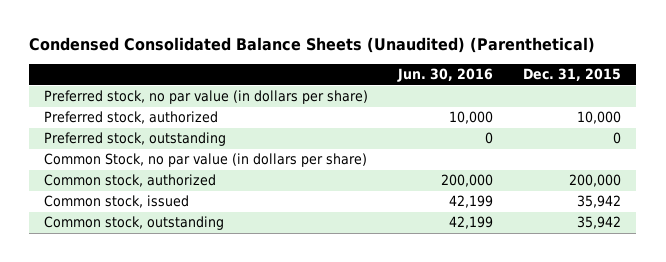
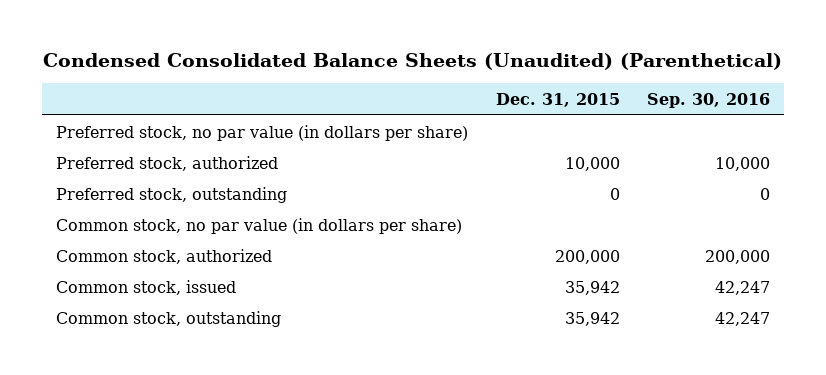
[397,68,494,83] Jun. 30, 2016 -> none
none -> [647,92,771,108] Sep. 30, 2016
[44,153,368,168] Common Stock, no par value (in dollars per share) -> [56,217,463,234] Common stock, no par value (in dollars per share)

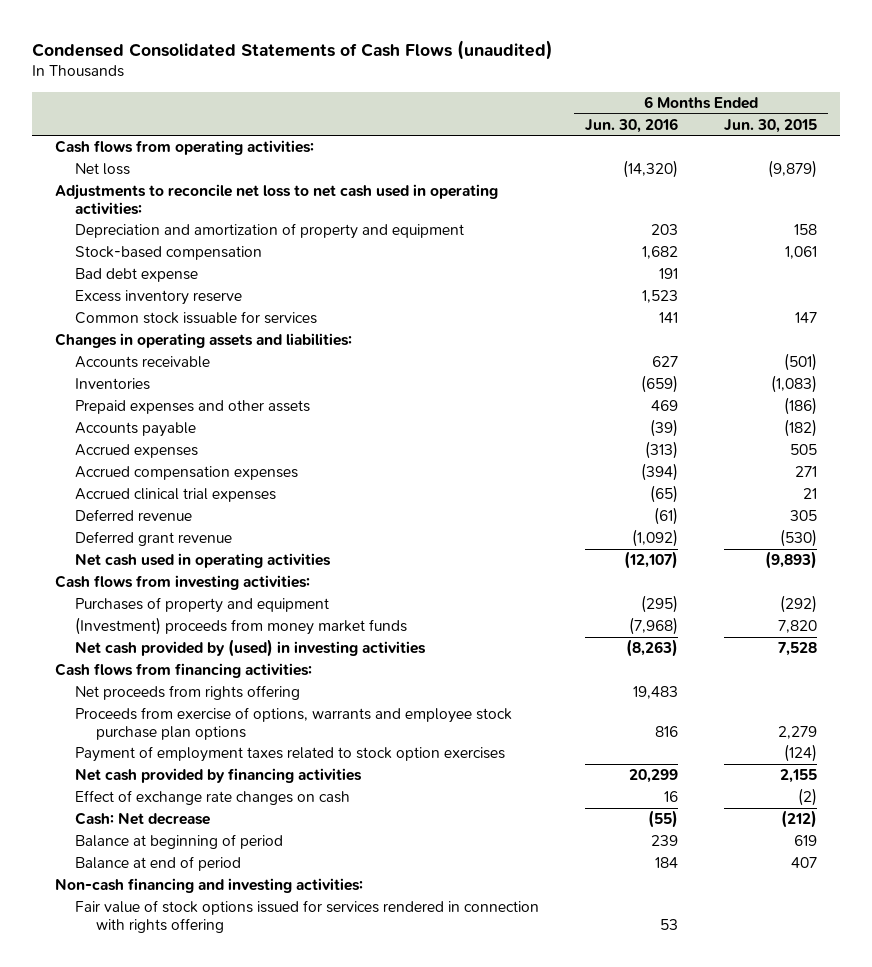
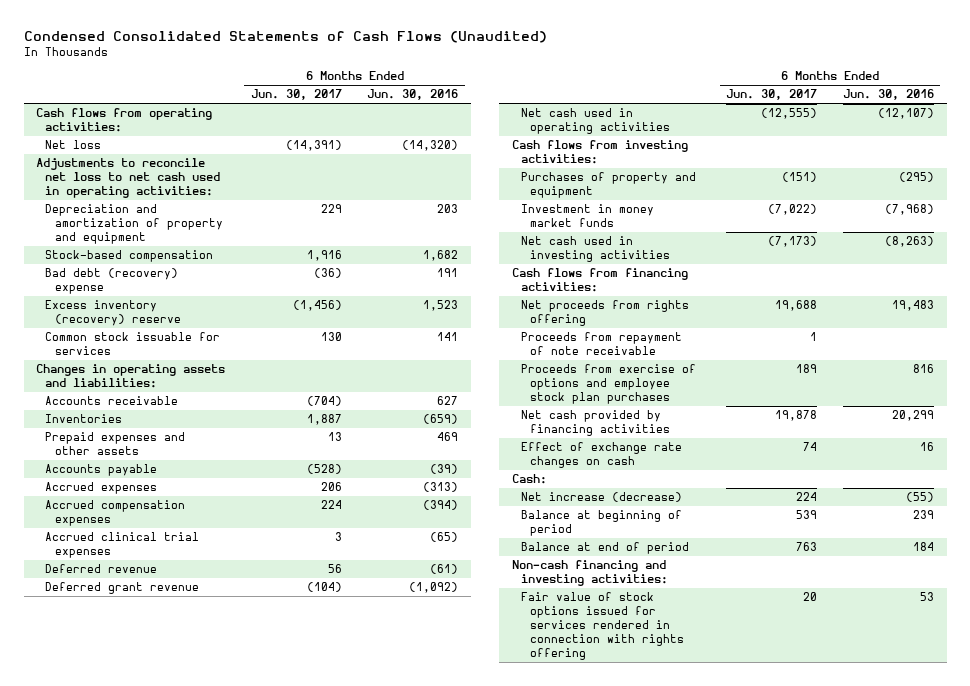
[31,39,553,60] Condensed Consolidated Statements of Cash Flows (unaudited) -> [23,30,547,43] Condensed Consolidated Statements of Cash Flows (Unaudited)
[723,118,817,133] Jun. 30, 2015 -> none
none -> [250,89,342,101] Jun. 30, 2017
[75,268,199,283] Bad debt expense -> [45,268,179,295] Bad debt (recovery) expense
[75,290,243,306] Excess inventory reserve -> [45,300,181,327] Excess inventory (recovery) reserve
[75,617,408,636] (Investment) proceeds from money market funds -> [520,204,654,228] Investment in money market funds
[75,639,427,658] Net cash provided by (used) in investing activities -> [520,236,670,263] Net cash used in investing activities
[75,746,506,763] Payment of employment taxes related to stock option exercises -> none
none -> [520,332,682,356] Proceeds from repayment of note receivable
[75,707,513,740] Proceeds from exercise of options, warrants and employee stock purchase plan options -> [520,364,696,405] Proceeds from exercise of options and employee stock plan purchases
none -> [511,474,547,485] Cash:
[75,812,211,826] Cash: Net decrease -> [520,492,682,503] Net increase (decrease)

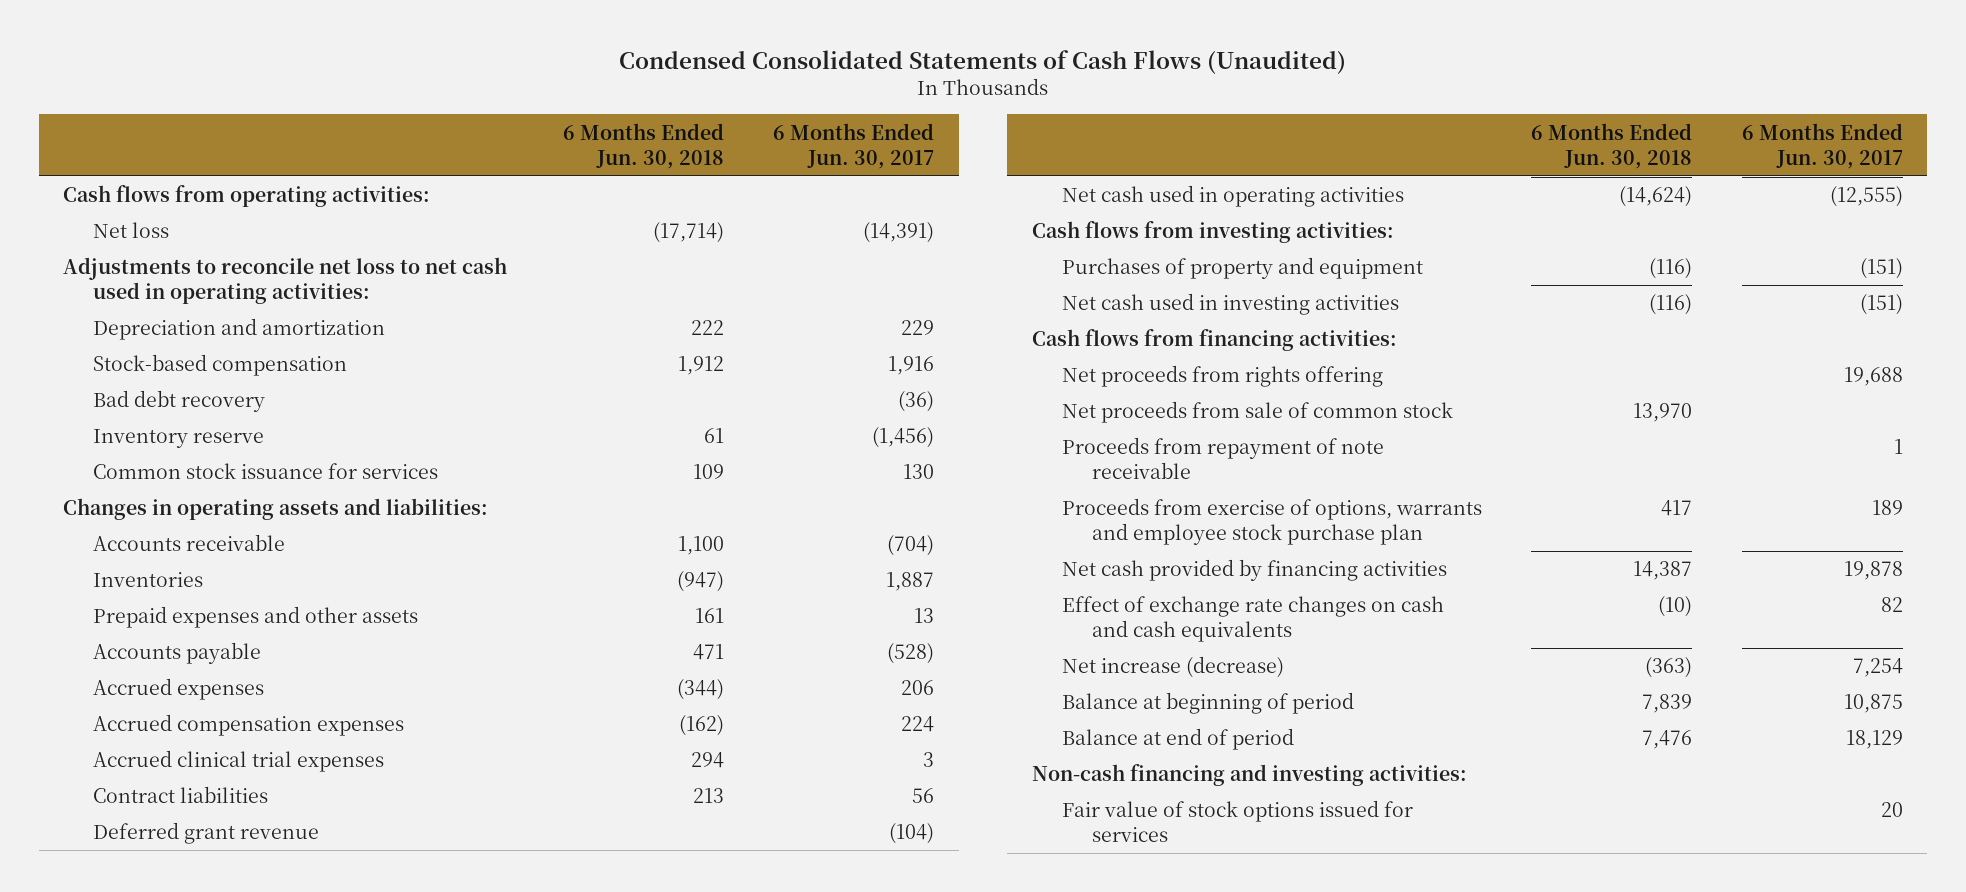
[367,89,459,101] Jun. 30, 2016 -> none
none -> [562,122,724,169] 6 Months Ended Jun. 30, 2018
[45,204,223,245] Depreciation and amortization of property and equipment -> [93,318,386,341] Depreciation and amortization
[45,268,179,295] Bad debt (recovery) expense -> [93,390,266,413] Bad debt recovery
[45,300,181,327] Excess inventory (recovery) reserve -> [93,429,265,449] Inventory reserve
[45,332,221,356] Common stock issuable for services -> [93,463,439,480] Common stock issuance for services
[45,564,158,574] Deferred revenue -> none
none -> [93,786,269,804] Contract liabilities
[520,204,654,228] Investment in money market funds -> none
[768,236,818,248] (7,173) -> [1859,294,1903,316] (151)
none -> [1061,401,1453,424] Net proceeds from sale of common stock
[520,364,696,405] Proceeds from exercise of options and employee stock plan purchases -> [1061,498,1482,546] Proceeds from exercise of options, warrants and employee stock purchase plan
[511,474,547,485] Cash: -> none
[520,442,682,469] Effect of exchange rate changes on cash -> [1061,596,1444,643] Effect of exchange rate changes on cash and cash equivalents
[803,442,818,452] 74 -> [1880,597,1903,613] 82
[796,492,818,502] 224 -> [1852,658,1903,678] 7,254
[796,510,818,520] 539 -> [1843,694,1903,714] 10,875
[796,542,818,552] 763 -> [1845,730,1903,750] 18,129
[520,592,684,660] Fair value of stock options issued for services rendered in connection with rights offering -> [1061,800,1413,843] Fair value of stock options issued for services

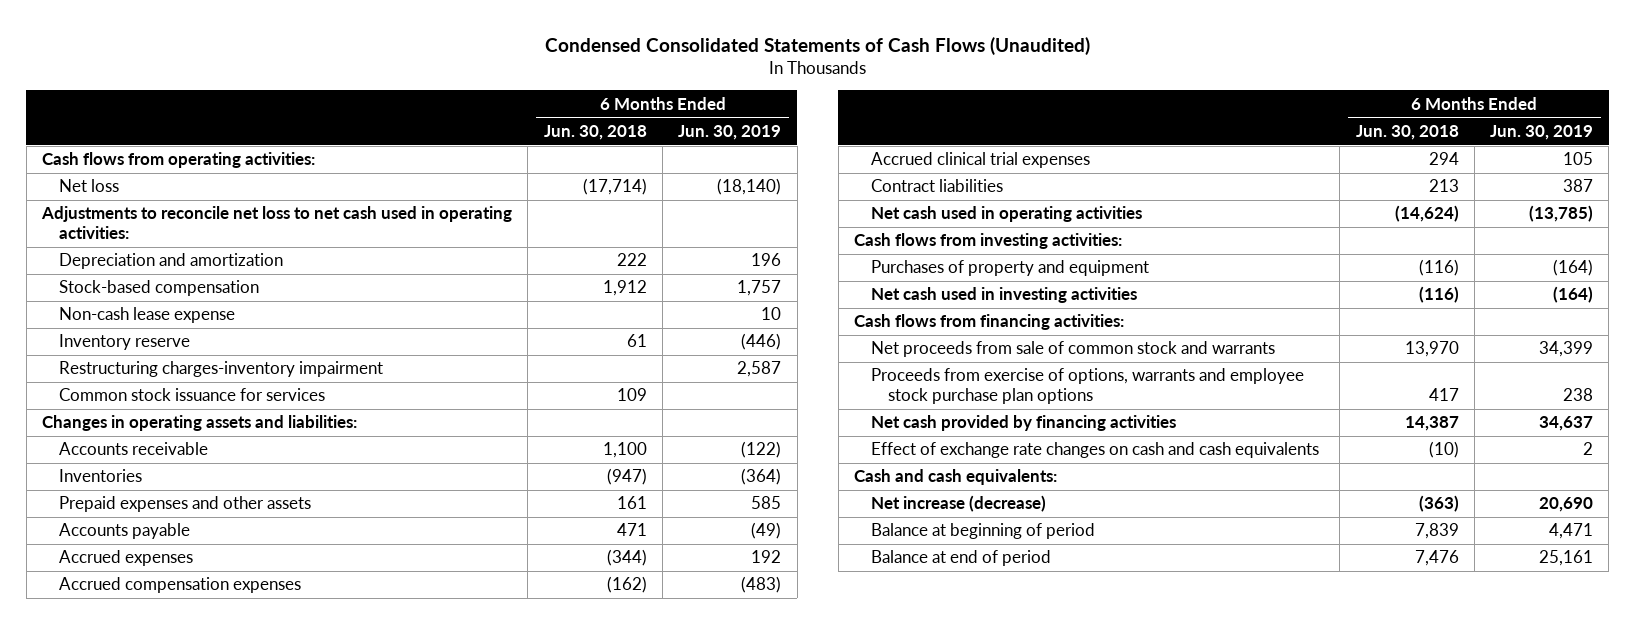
[773,122,935,169] 6 Months Ended Jun. 30, 2017 -> none
none -> [678,124,782,140] Jun. 30, 2019
[93,390,266,413] Bad debt recovery -> none
none -> [59,307,236,324] Non-cash lease expense
none -> [59,361,384,378] Restructuring charges-inventory impairment
[93,822,320,845] Deferred grant revenue -> none
[1061,365,1383,388] Net proceeds from rights offering -> none
[1061,437,1384,480] Proceeds from repayment of note receivable -> none
[1061,401,1453,424] Net proceeds from sale of common stock -> [870,341,1275,358] Net proceeds from sale of common stock and warrants
[1061,498,1482,546] Proceeds from exercise of options, warrants and employee stock purchase plan -> [870,368,1304,405] Proceeds from exercise of options, warrants and employee stock purchase plan options
none -> [853,469,1057,486] Cash and cash equivalents:
[1031,764,1467,787] Non-cash financing and investing activities: -> none
[1061,800,1413,843] Fair value of stock options issued for services -> none

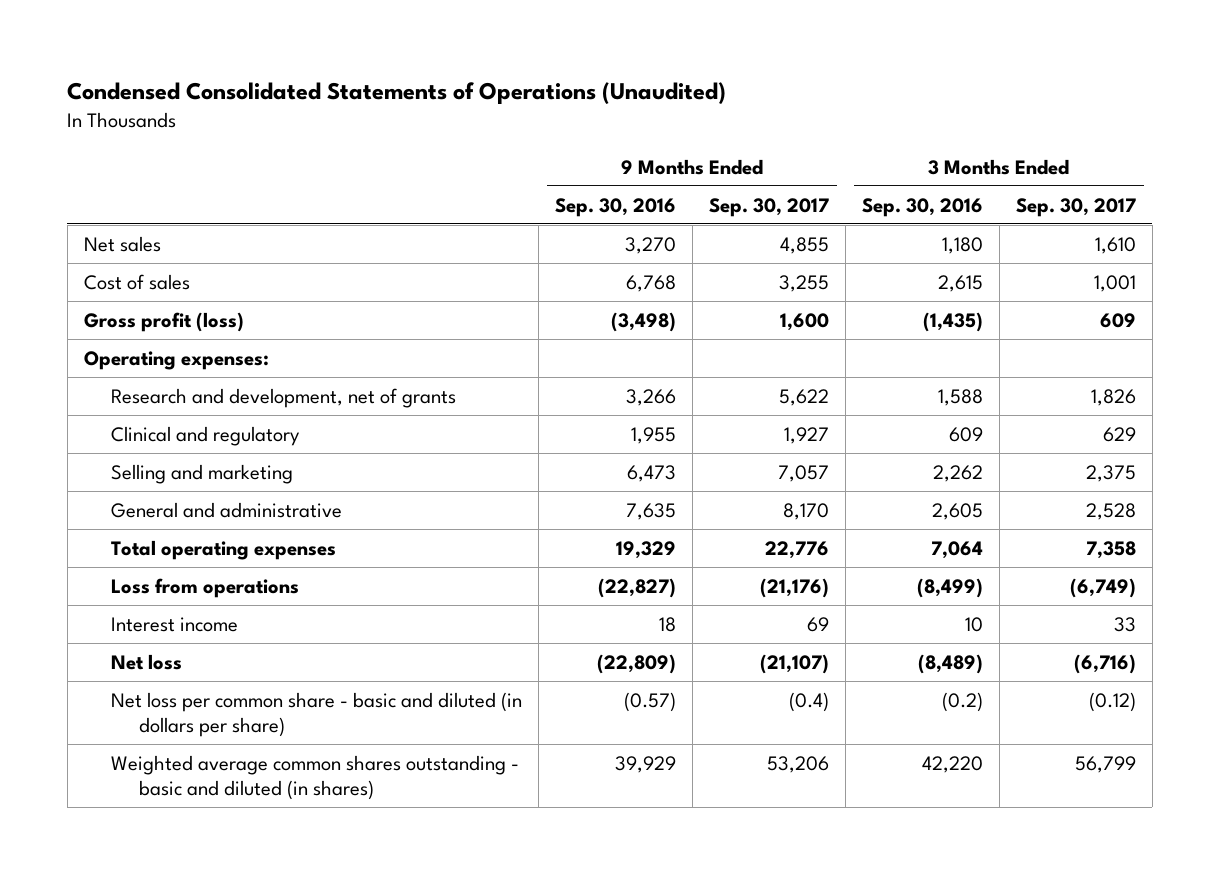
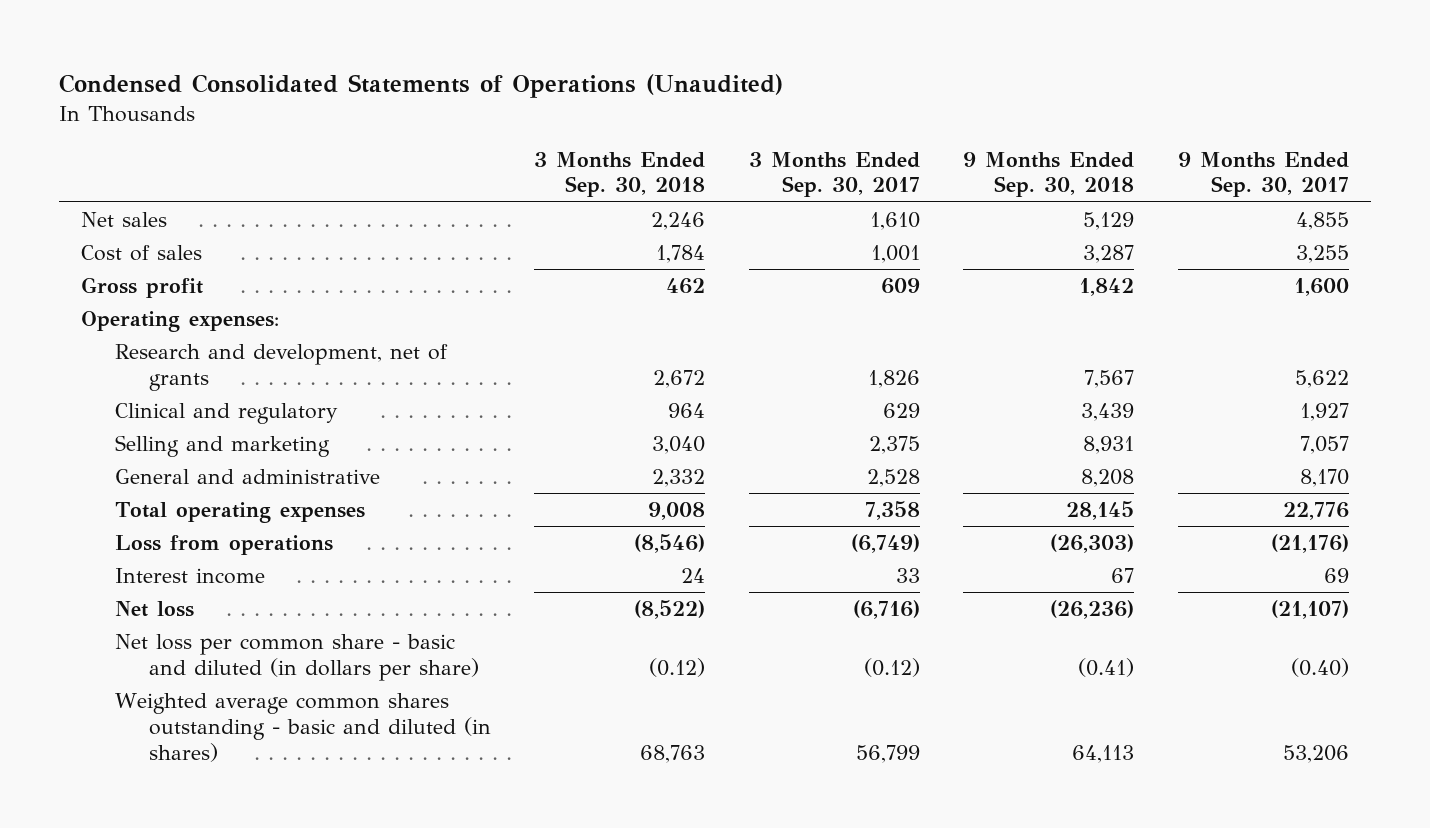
[555,197,677,217] Sep. 30, 2016 -> none
[861,197,983,217] Sep. 30, 2016 -> none
none -> [534,151,706,198] 3 Months Ended Sep. 30, 2018
none -> [963,151,1135,198] 9 Months Ended Sep. 30, 2018
[83,311,244,332] Gross profit (loss) -> [80,277,203,299] Gross profit
[789,691,830,712] (0.4) -> [1290,657,1349,677] (0.40)

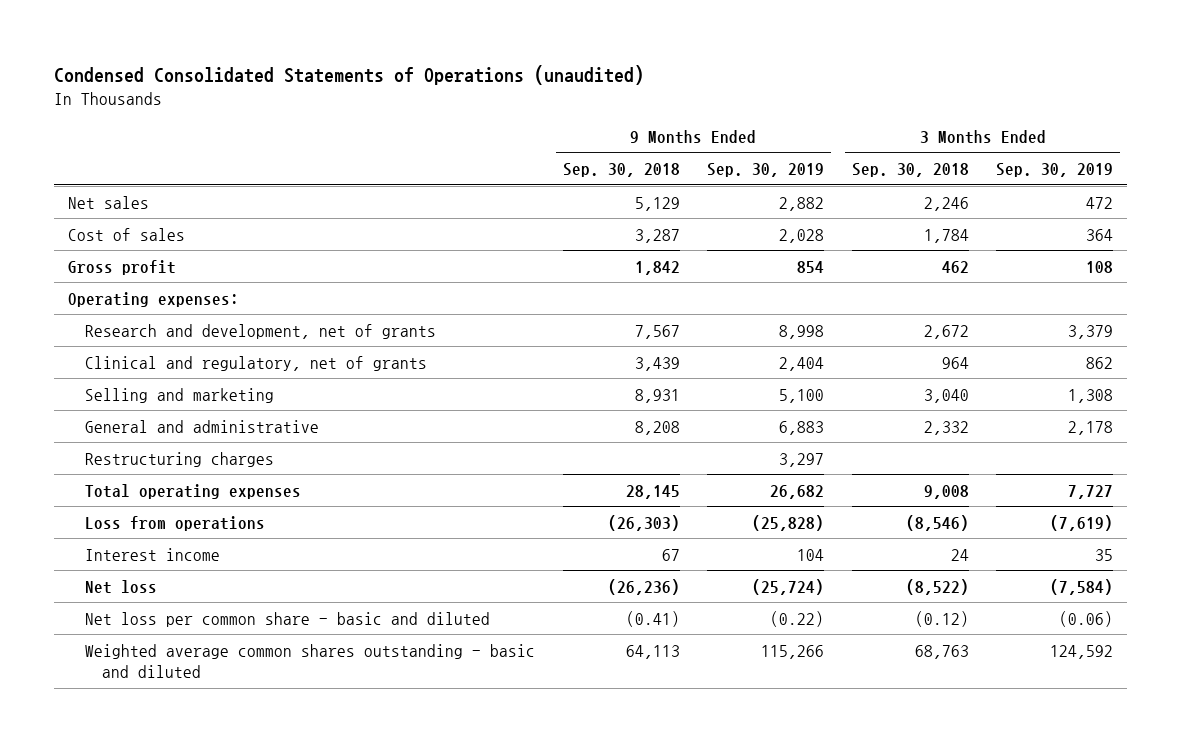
[59,74,784,99] Condensed Consolidated Statements of Operations (Unaudited) -> [53,64,644,85] Condensed Consolidated Statements of Operations (unaudited)
[748,151,920,198] 3 Months Ended Sep. 30, 2017 -> none
[1177,151,1349,198] 9 Months Ended Sep. 30, 2017 -> none
none -> [707,163,825,178] Sep. 30, 2019
none -> [996,163,1114,178] Sep. 30, 2019
[114,403,338,425] Clinical and regulatory -> [84,355,427,371] Clinical and regulatory, net of grants
none -> [84,451,274,467] Restructuring charges
[114,634,479,681] Net loss per common share - basic and diluted (in dollars per share) -> [84,611,490,627] Net loss per common share - basic and diluted
[114,693,491,762] Weighted average common shares outstanding - basic and diluted (in shares) -> [84,643,535,679] Weighted average common shares outstanding - basic and diluted

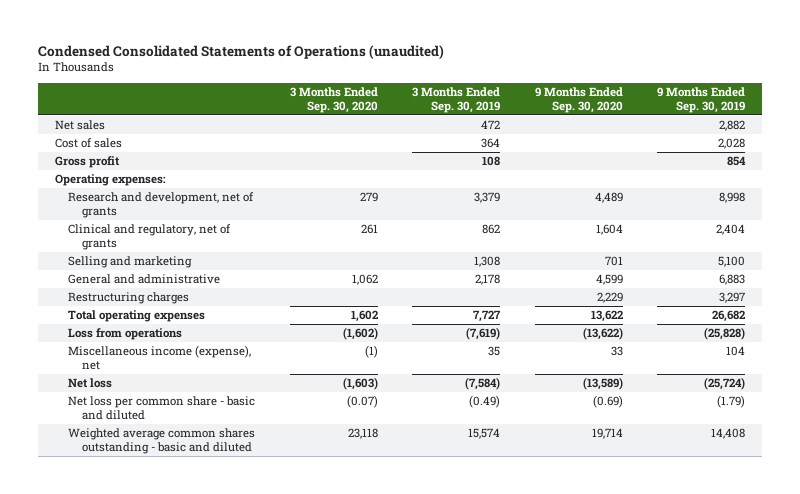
[562,163,680,178] Sep. 30, 2018 -> none
[851,163,969,178] Sep. 30, 2018 -> none
none -> [289,86,378,114] 3 Months Ended Sep. 30, 2020
none -> [534,86,623,114] 9 Months Ended Sep. 30, 2020
[84,547,220,561] Interest income -> [68,345,252,371] Miscellaneous income (expense), net
[770,610,825,627] (0.22) -> [716,395,745,409] (1.79)
[1059,610,1114,627] (0.06) -> [469,395,501,409] (0.49)
[761,644,825,659] 115,266 -> [710,428,745,440] 14,408
[1050,644,1114,659] 124,592 -> [468,428,501,440] 15,574

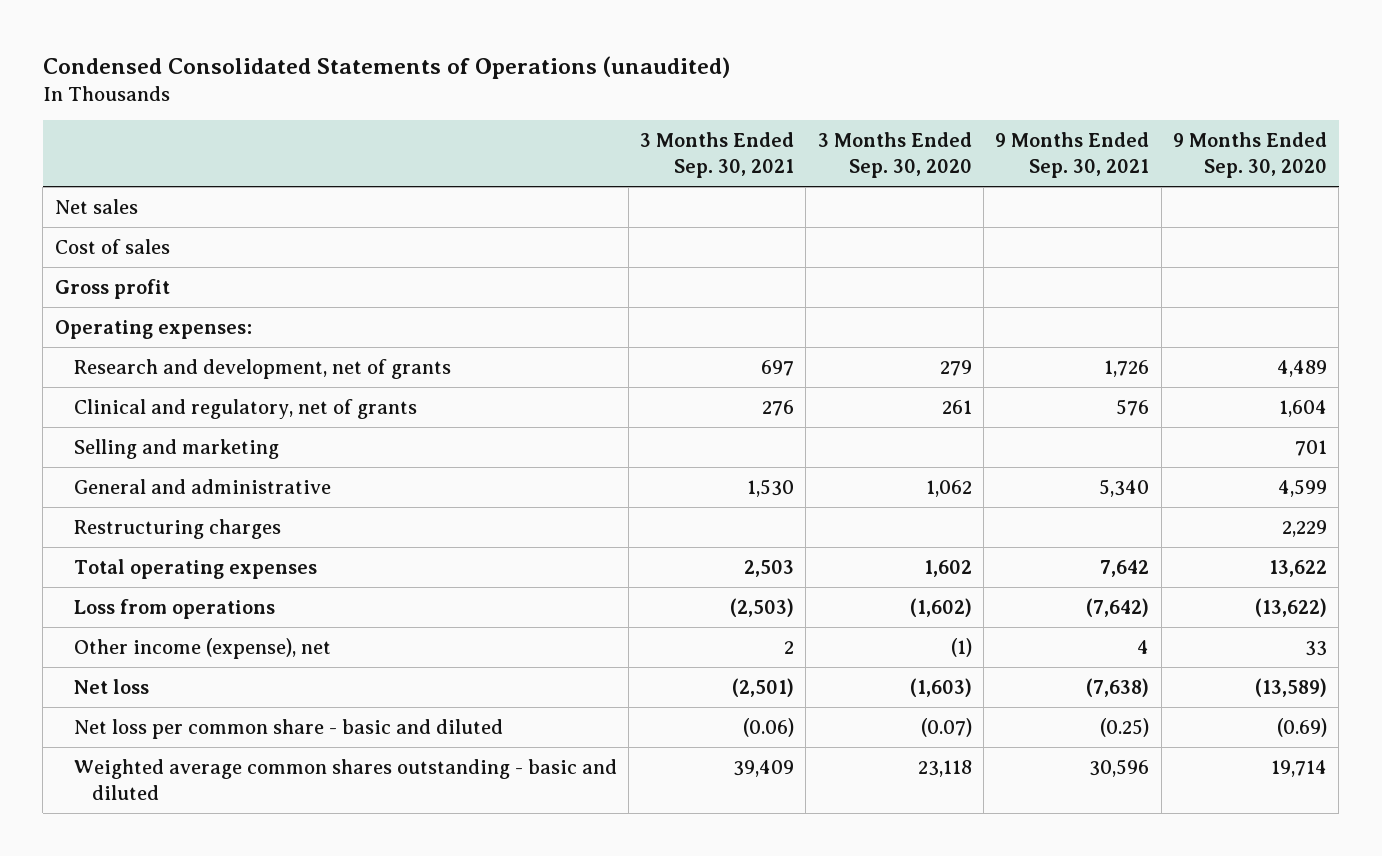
[412,86,501,114] 3 Months Ended Sep. 30, 2019 -> none
[656,86,745,114] 9 Months Ended Sep. 30, 2019 -> none
none -> [640,132,795,178] 3 Months Ended Sep. 30, 2021
none -> [995,132,1150,178] 9 Months Ended Sep. 30, 2021
[68,345,252,371] Miscellaneous income (expense), net -> [73,638,331,660] Other income (expense), net

